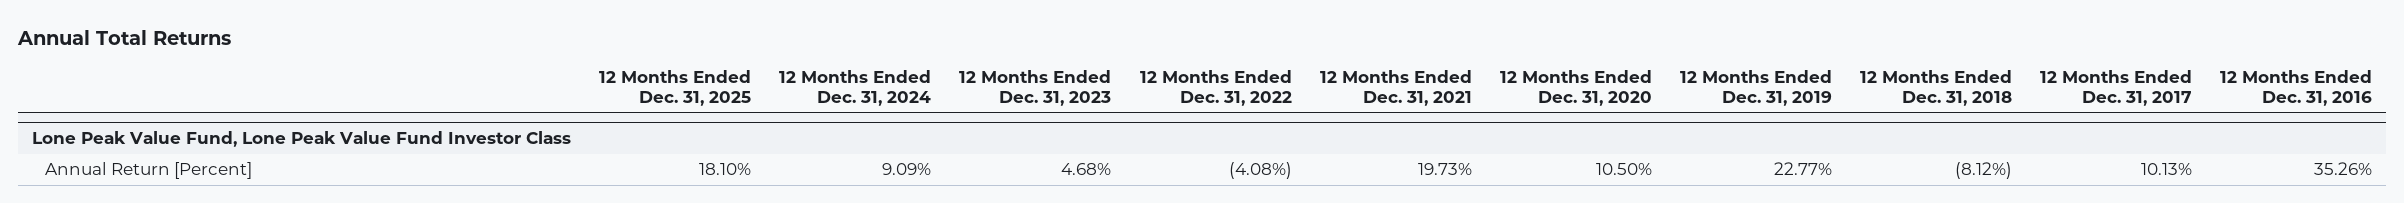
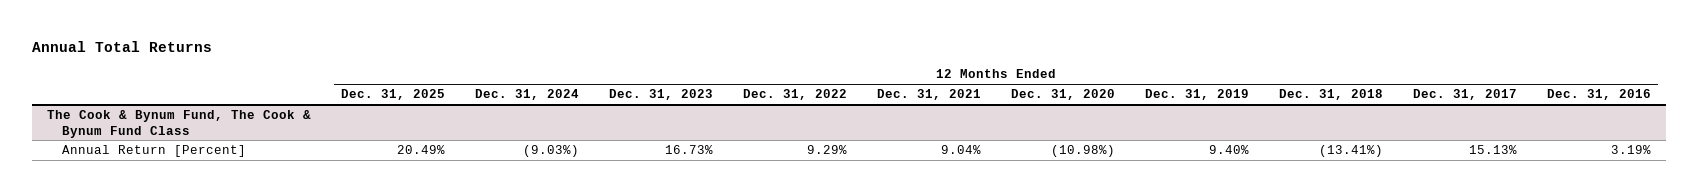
[32,131,572,148] Lone Peak Value Fund, Lone Peak Value Fund Investor Class -> none
none -> [47,110,312,138] The Cook & Bynum Fund, The Cook & Bynum Fund Class
[699,163,752,176] 18.10% -> [397,145,446,155] 20.49%
[882,163,932,176] 9.09% -> [523,145,580,158] (9.03%)
[1061,163,1112,176] 4.68% -> [665,145,714,155] 16.73%
[1228,162,1292,180] (4.08%) -> [807,145,848,155] 9.29%
[1417,163,1472,176] 19.73% -> [941,145,982,155] 9.04%
[1595,163,1652,176] 10.50% -> [1051,145,1116,158] (10.98%)
[1773,162,1832,176] 22.77% -> [1208,145,1249,155] 9.40%
[1954,162,2012,180] (8.12%) -> [1318,145,1383,158] (13.41%)
[2141,163,2193,176] 10.13% -> [1468,145,1517,155] 15.13%
[2314,162,2373,176] 35.26% -> [1610,145,1651,155] 3.19%

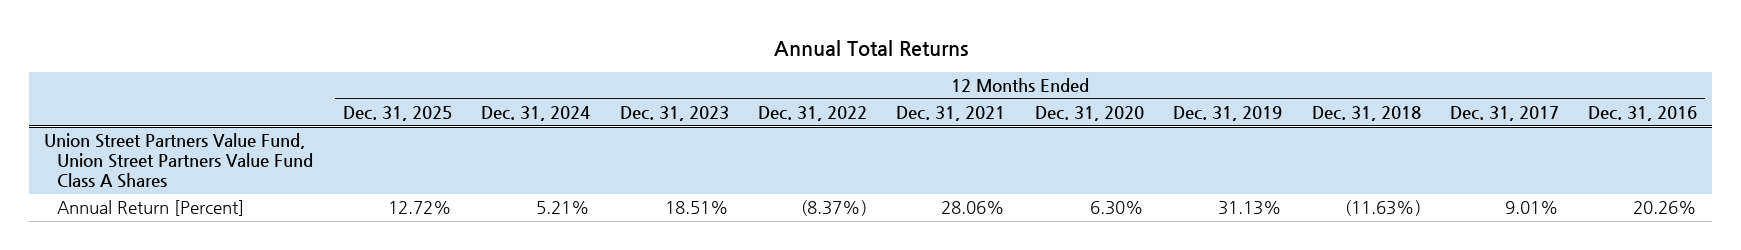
[47,110,312,138] The Cook & Bynum Fund, The Cook & Bynum Fund Class -> none
none -> [43,133,314,189] Union Street Partners Value Fund, Union Street Partners Value Fund Class A Shares
[397,145,446,155] 20.49% -> [387,201,452,215] 12.72%
[523,145,580,158] (9.03%) -> [536,201,591,215] 5.21%
[665,145,714,155] 16.73% -> [664,201,729,215] 18.51%
[807,145,848,155] 9.29% -> [801,200,868,217] (8.37%)
[941,145,982,155] 9.04% -> [941,201,1006,215] 28.06%
[1051,145,1116,158] (10.98%) -> [1089,201,1144,216] 6.30%
[1208,145,1249,155] 9.40% -> [1218,201,1283,216] 31.13%
[1318,145,1383,158] (13.41%) -> [1344,200,1421,217] (11.63%)
[1468,145,1517,155] 15.13% -> [1504,201,1559,215] 9.01%
[1610,145,1651,155] 3.19% -> [1633,201,1698,215] 20.26%

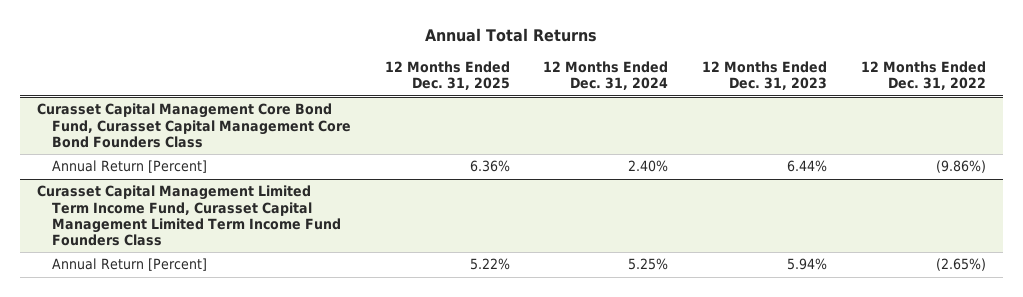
[896,106,1006,122] Dec. 31, 2021 -> none
[1034,106,1144,122] Dec. 31, 2020 -> none
[1173,106,1283,122] Dec. 31, 2019 -> none
[1311,106,1421,122] Dec. 31, 2018 -> none
[1449,106,1559,122] Dec. 31, 2017 -> none
[1588,106,1698,122] Dec. 31, 2016 -> none
[43,133,314,189] Union Street Partners Value Fund, Union Street Partners Value Fund Class A Shares -> none
none -> [36,103,351,148] Curasset Capital Management Core Bond Fund, Curasset Capital Management Core Bond Founders Class
[387,201,452,215] 12.72% -> [469,160,510,173] 6.36%
[536,201,591,215] 5.21% -> [628,160,669,173] 2.40%
[664,201,729,215] 18.51% -> [787,160,828,173] 6.44%
[801,200,868,217] (8.37%) -> [935,160,986,174] (9.86%)
none -> [36,185,341,246] Curasset Capital Management Limited Term Income Fund, Curasset Capital Management Limited Term Income Fund Founders Class
none -> [51,258,207,272] Annual Return [Percent]

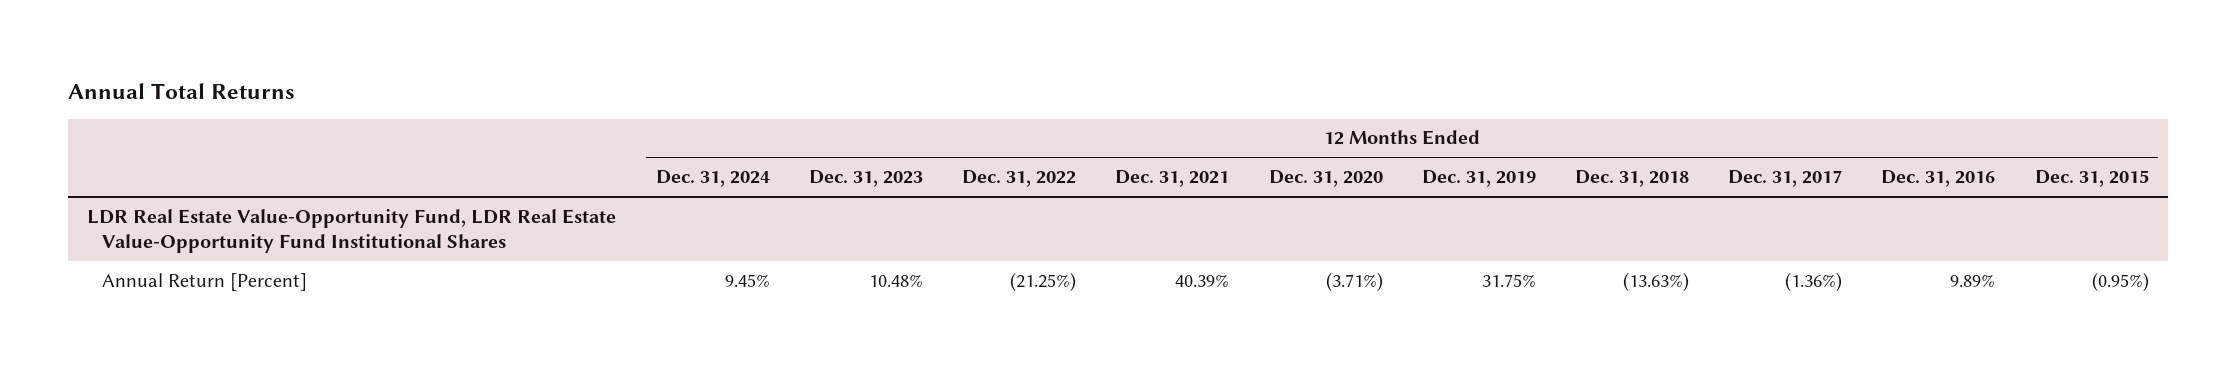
[384,61,510,91] 12 Months Ended Dec. 31, 2025 -> none
none -> [1115,170,1230,188] Dec. 31, 2021
none -> [1268,170,1383,188] Dec. 31, 2020
none -> [1421,170,1536,188] Dec. 31, 2019
none -> [1574,170,1689,188] Dec. 31, 2018
none -> [1728,170,1843,188] Dec. 31, 2017
none -> [1881,170,1996,188] Dec. 31, 2016
none -> [2034,170,2149,188] Dec. 31, 2015
[36,103,351,148] Curasset Capital Management Core Bond Fund, Curasset Capital Management Core Bond Founders Class -> none
[36,185,341,246] Curasset Capital Management Limited Term Income Fund, Curasset Capital Management Limited Term Income Fund Founders Class -> none
[51,258,207,272] Annual Return [Percent] -> none
none -> [87,208,617,253] LDR Real Estate Value-Opportunity Fund, LDR Real Estate Value-Opportunity Fund Institutional Shares
[628,160,669,173] 2.40% -> [724,273,770,287] 9.45%
[787,160,828,173] 6.44% -> [868,273,923,287] 10.48%
[935,160,986,174] (9.86%) -> [1010,271,1077,292] (21.25%)

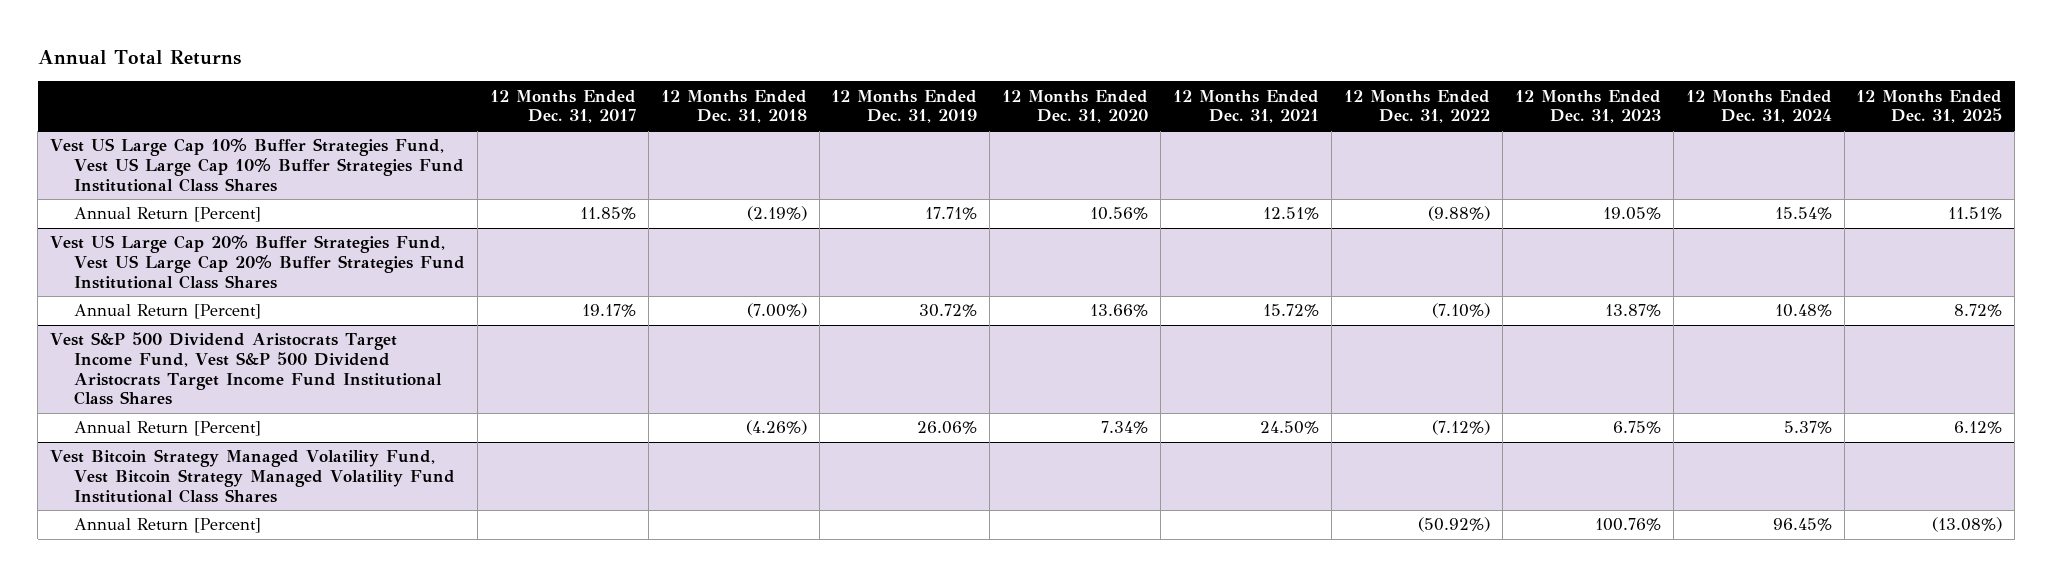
[1881,170,1996,188] Dec. 31, 2016 -> none
[2034,170,2149,188] Dec. 31, 2015 -> none
none -> [1856,89,2003,124] 12 Months Ended Dec. 31, 2025
[87,208,617,253] LDR Real Estate Value-Opportunity Fund, LDR Real Estate Value-Opportunity Fund Institutional Shares -> none
none -> [50,138,465,192] Vest US Large Cap 10% Buffer Strategies Fund, Vest US Large Cap 10% Buffer Strategies Fund Institutional Class Shares
[724,273,770,287] 9.45% -> [1774,207,1832,221] 15.54%
[868,273,923,287] 10.48% -> [1602,207,1661,221] 19.05%
[1010,271,1077,292] (21.25%) -> [1427,206,1490,222] (9.88%)
[1175,273,1230,287] 40.39% -> [1263,207,1320,221] 12.51%
[1325,271,1383,292] (3.71%) -> [1090,207,1149,221] 10.56%
[1481,273,1536,287] 31.75% -> [925,207,978,221] 17.71%
[1622,271,1689,292] (13.63%) -> [746,206,807,222] (2.19%)
[1785,271,1843,292] (1.36%) -> [579,207,636,221] 11.85%
none -> [50,235,466,289] Vest US Large Cap 20% Buffer Strategies Fund, Vest US Large Cap 20% Buffer Strategies Fund Institutional Class Shares
none -> [74,304,262,320] Annual Return [Percent]
none -> [50,332,443,406] Vest S&P 500 Dividend Aristocrats Target Income Fund, Vest S&P 500 Dividend Aristocrats Target Income Fund Institutional Class Shares
none -> [74,421,262,437] Annual Return [Percent]
none -> [50,449,456,503] Vest Bitcoin Strategy Managed Volatility Fund, Vest Bitcoin Strategy Managed Volatility Fund Institutional Class Shares
none -> [74,518,262,534] Annual Return [Percent]

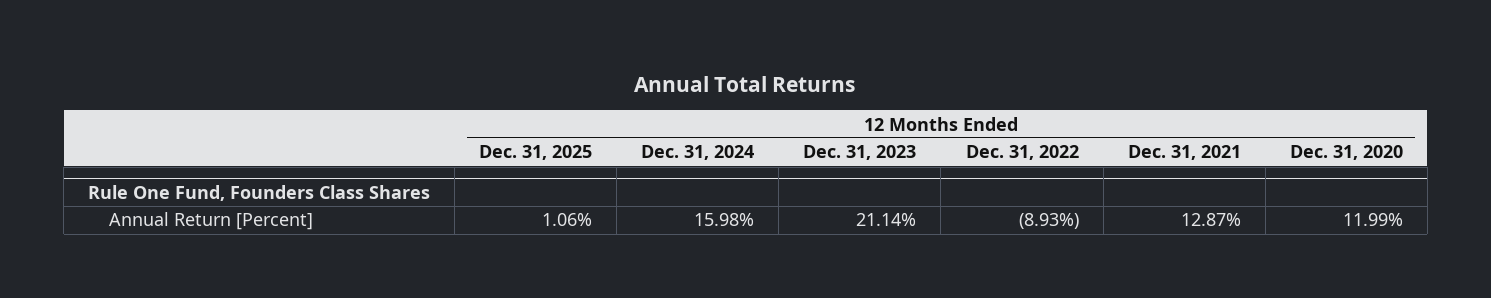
[489,89,636,124] 12 Months Ended Dec. 31, 2017 -> none
[660,89,807,124] 12 Months Ended Dec. 31, 2018 -> none
[831,89,978,124] 12 Months Ended Dec. 31, 2019 -> none
[50,138,465,192] Vest US Large Cap 10% Buffer Strategies Fund, Vest US Large Cap 10% Buffer Strategies Fund Institutional Class Shares -> none
[50,235,466,289] Vest US Large Cap 20% Buffer Strategies Fund, Vest US Large Cap 20% Buffer Strategies Fund Institutional Class Shares -> none
[74,304,262,320] Annual Return [Percent] -> none
[50,332,443,406] Vest S&P 500 Dividend Aristocrats Target Income Fund, Vest S&P 500 Dividend Aristocrats Target Income Fund Institutional Class Shares -> none
[74,421,262,437] Annual Return [Percent] -> none
[50,449,456,503] Vest Bitcoin Strategy Managed Volatility Fund, Vest Bitcoin Strategy Managed Volatility Fund Institutional Class Shares -> none
[74,518,262,534] Annual Return [Percent] -> none
none -> [88,184,431,201] Rule One Fund, Founders Class Shares
[1090,207,1149,221] 10.56% -> [1342,213,1403,227] 11.99%
[1263,207,1320,221] 12.51% -> [1180,213,1241,227] 12.87%
[1427,206,1490,222] (9.88%) -> [1018,213,1079,230] (8.93%)
[1602,207,1661,221] 19.05% -> [856,213,917,227] 21.14%
[1774,207,1832,221] 15.54% -> [694,213,755,227] 15.98%
[1948,207,2003,221] 11.51% -> [542,213,593,227] 1.06%

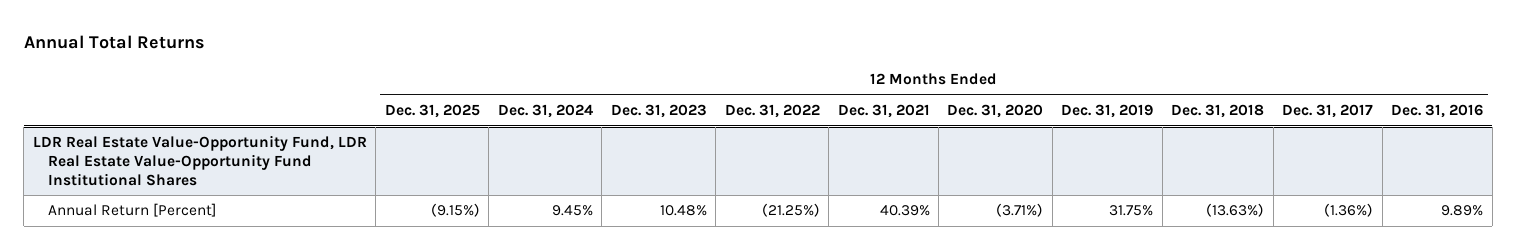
none -> [1061,104,1154,119] Dec. 31, 2019
none -> [1171,104,1265,119] Dec. 31, 2018
none -> [1282,104,1374,119] Dec. 31, 2017
none -> [1391,104,1484,119] Dec. 31, 2016
[88,184,431,201] Rule One Fund, Founders Class Shares -> none
none -> [32,135,367,186] LDR Real Estate Value-Opportunity Fund, LDR Real Estate Value-Opportunity Fund Institutional Shares
[542,213,593,227] 1.06% -> [430,203,480,218] (9.15%)
[694,213,755,227] 15.98% -> [551,205,593,217] 9.45%
[856,213,917,227] 21.14% -> [659,205,707,217] 10.48%
[1018,213,1079,230] (8.93%) -> [761,203,820,218] (21.25%)
[1180,213,1241,227] 12.87% -> [879,205,930,217] 40.39%
[1342,213,1403,227] 11.99% -> [996,203,1044,218] (3.71%)

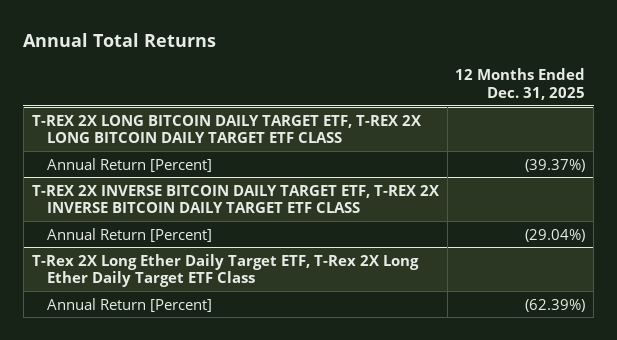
[497,104,593,119] Dec. 31, 2024 -> none
[610,104,707,119] Dec. 31, 2023 -> none
[724,104,820,119] Dec. 31, 2022 -> none
[837,104,930,119] Dec. 31, 2021 -> none
[947,104,1044,119] Dec. 31, 2020 -> none
[1061,104,1154,119] Dec. 31, 2019 -> none
[1171,104,1265,119] Dec. 31, 2018 -> none
[1282,104,1374,119] Dec. 31, 2017 -> none
[1391,104,1484,119] Dec. 31, 2016 -> none
[32,135,367,186] LDR Real Estate Value-Opportunity Fund, LDR Real Estate Value-Opportunity Fund Institutional Shares -> none
none -> [31,114,421,144] T-REX 2X LONG BITCOIN DAILY TARGET ETF, T-REX 2X LONG BITCOIN DAILY TARGET ETF CLASS
[430,203,480,218] (9.15%) -> [525,158,586,172] (39.37%)
none -> [31,184,439,214] T-REX 2X INVERSE BITCOIN DAILY TARGET ETF, T-REX 2X INVERSE BITCOIN DAILY TARGET ETF CLASS
none -> [47,227,213,242] Annual Return [Percent]
none -> [31,253,419,288] T-Rex 2X Long Ether Daily Target ETF, T-Rex 2X Long Ether Daily Target ETF Class
none -> [47,297,213,312] Annual Return [Percent]

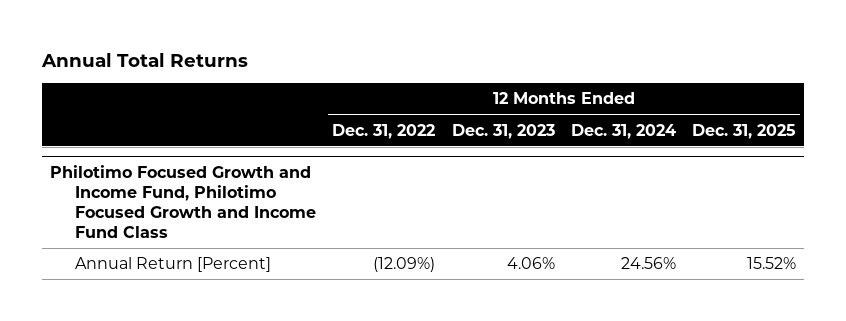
none -> [332,123,436,139] Dec. 31, 2022
none -> [451,123,555,139] Dec. 31, 2023
none -> [570,123,676,139] Dec. 31, 2024
[31,114,421,144] T-REX 2X LONG BITCOIN DAILY TARGET ETF, T-REX 2X LONG BITCOIN DAILY TARGET ETF CLASS -> none
[31,184,439,214] T-REX 2X INVERSE BITCOIN DAILY TARGET ETF, T-REX 2X INVERSE BITCOIN DAILY TARGET ETF CLASS -> none
[47,227,213,242] Annual Return [Percent] -> none
[31,253,419,288] T-Rex 2X Long Ether Daily Target ETF, T-Rex 2X Long Ether Daily Target ETF Class -> none
[47,297,213,312] Annual Return [Percent] -> none
none -> [49,165,317,238] Philotimo Focused Growth and Income Fund, Philotimo Focused Growth and Income Fund Class
[525,158,586,172] (39.37%) -> [747,257,797,270] 15.52%

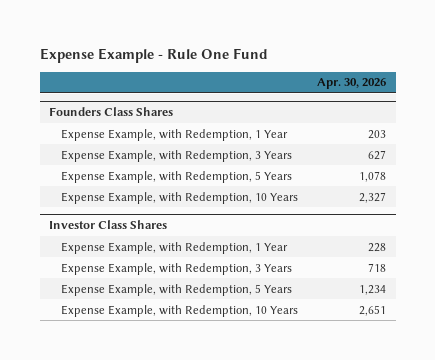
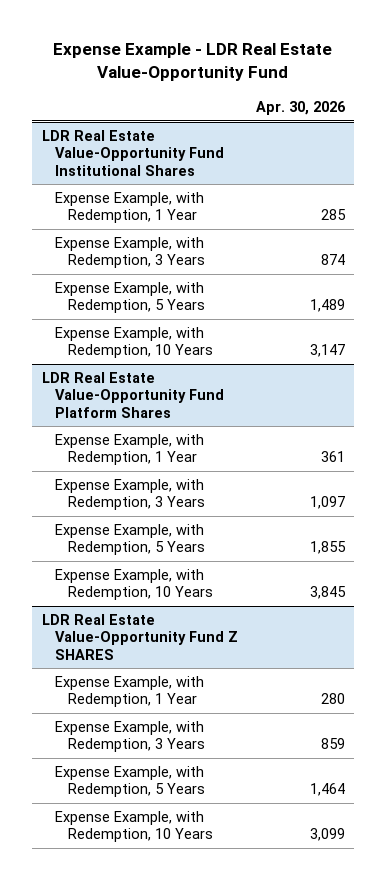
[39,48,268,64] Expense Example - Rule One Fund -> [53,43,333,82] Expense Example - LDR Real Estate Value-Opportunity Fund
[49,107,174,117] Founders Class Shares -> none
[49,220,168,230] Investor Class Shares -> none
none -> [41,130,224,176] LDR Real Estate Value-Opportunity Fund Institutional Shares
[368,129,387,139] 203 -> [321,209,347,221] 285
[368,149,387,160] 627 -> [321,254,346,266] 874
[359,170,387,182] 1,078 -> [310,299,346,313] 1,489
[359,191,387,203] 2,327 -> [310,344,346,358] 3,147
none -> [41,372,224,418] LDR Real Estate Value-Opportunity Fund Platform Shares
[368,242,387,252] 228 -> [321,451,346,463] 361
[368,262,387,272] 718 -> [310,496,346,510] 1,097
[359,284,387,295] 1,234 -> [310,541,347,555] 1,855
[359,304,387,316] 2,651 -> [310,586,347,600] 3,845
none -> [41,614,238,660] LDR Real Estate Value-Opportunity Fund Z SHARES
none -> [54,676,204,708] Expense Example, with Redemption, 1 Year
none -> [54,721,205,753] Expense Example, with Redemption, 3 Years
none -> [54,766,205,798] Expense Example, with Redemption, 5 Years
none -> [54,811,213,843] Expense Example, with Redemption, 10 Years

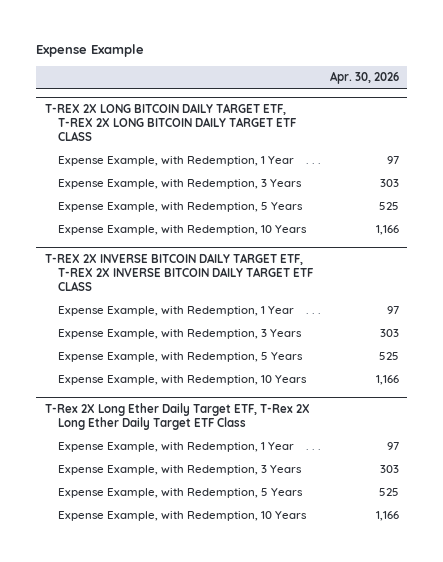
[53,43,333,82] Expense Example - LDR Real Estate Value-Opportunity Fund -> [36,44,145,58] Expense Example
[41,130,224,176] LDR Real Estate Value-Opportunity Fund Institutional Shares -> none
[41,372,224,418] LDR Real Estate Value-Opportunity Fund Platform Shares -> none
[41,614,238,660] LDR Real Estate Value-Opportunity Fund Z SHARES -> none
none -> [44,102,296,141] T-REX 2X LONG BITCOIN DAILY TARGET ETF, T-REX 2X LONG BITCOIN DAILY TARGET ETF CLASS
[321,209,347,221] 285 -> [386,155,399,164] 97
[321,254,346,266] 874 -> [379,178,399,187] 303
[310,299,346,313] 1,489 -> [378,201,399,210] 525
[310,344,346,358] 3,147 -> [375,224,399,235] 1,166
none -> [44,252,313,291] T-REX 2X INVERSE BITCOIN DAILY TARGET ETF, T-REX 2X INVERSE BITCOIN DAILY TARGET ETF CLASS
[321,451,346,463] 361 -> [386,305,399,314] 97
[310,496,346,510] 1,097 -> [379,328,399,337] 303
[310,541,347,555] 1,855 -> [378,351,399,360] 525
[310,586,347,600] 3,845 -> [375,374,399,385] 1,166
none -> [44,402,310,430] T-Rex 2X Long Ether Daily Target ETF, T-Rex 2X Long Ether Daily Target ETF Class
[321,693,346,705] 280 -> [386,441,399,450] 97
[321,738,346,750] 859 -> [379,464,399,473] 303
[310,783,346,797] 1,464 -> [378,487,399,496] 525
[310,828,346,842] 3,099 -> [375,510,399,521] 1,166

